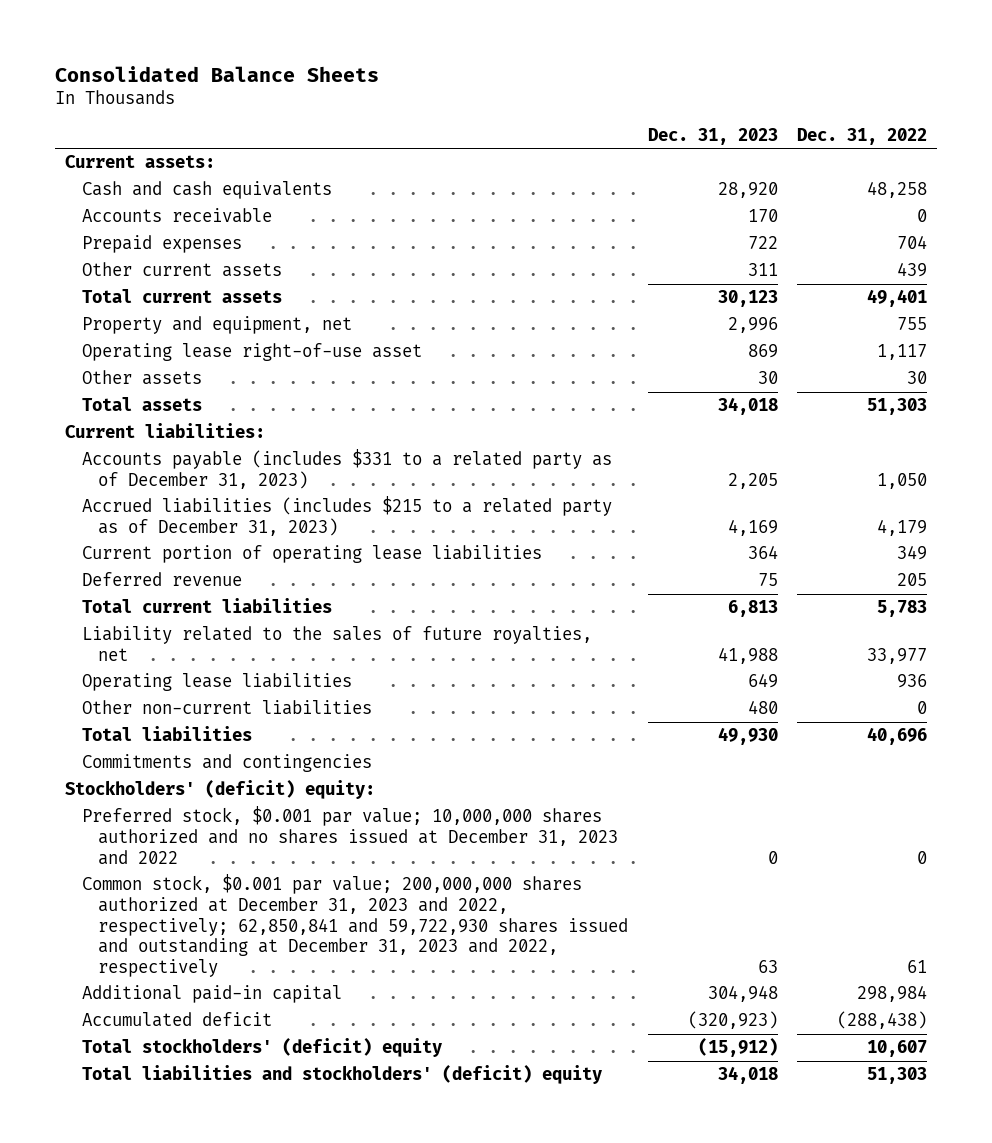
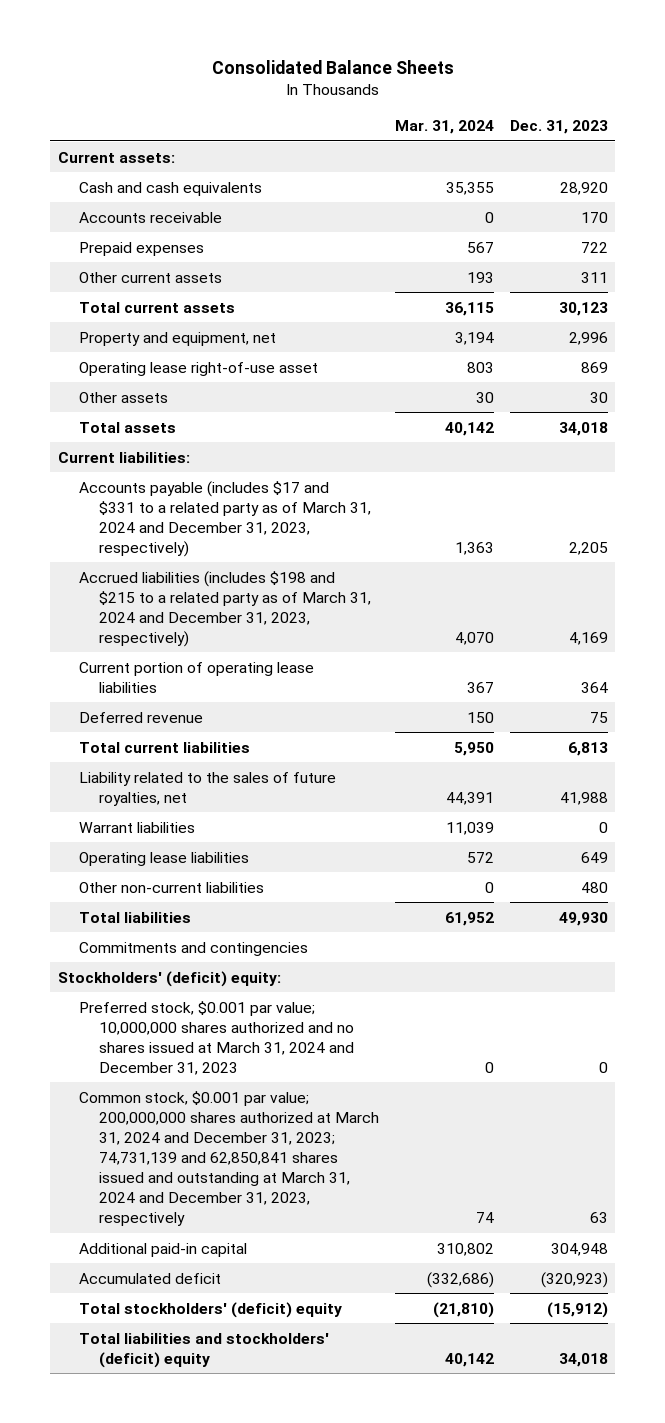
[797,127,928,145] Dec. 31, 2022 -> none
none -> [394,119,494,134] Mar. 31, 2024
[81,449,612,489] Accounts payable (includes $331 to a related party as of December 31, 2023) -> [78,480,372,557] Accounts payable (includes $17 and $331 to a related party as of March 31, 2024 and December 31, 2023, respectively)
[81,496,612,536] Accrued liabilities (includes $215 to a related party as of December 31, 2023) -> [78,570,372,647] Accrued liabilities (includes $198 and $215 to a related party as of March 31, 2024 and December 31, 2023, respectively)
none -> [78,821,195,833] Warrant liabilities
[81,806,619,865] Preferred stock, $0.001 par value; 10,000,000 shares authorized and no shares issued at December 31, 2023 and 2022 -> [78,1000,355,1075] Preferred stock, $0.001 par value; 10,000,000 shares authorized and no shares issued at March 31, 2024 and December 31, 2023
[81,874,629,977] Common stock, $0.001 par value; 200,000,000 shares authorized at December 31, 2023 and 2022, respectively; 62,850,841 and 59,722,930 shares issued and outstanding at December 31, 2023 and 2022, respectively -> [78,1090,380,1226] Common stock, $0.001 par value; 200,000,000 shares authorized at March 31, 2024 and December 31, 2023; 74,731,139 and 62,850,841 shares issued and outstanding at March 31, 2024 and December 31, 2023, respectively

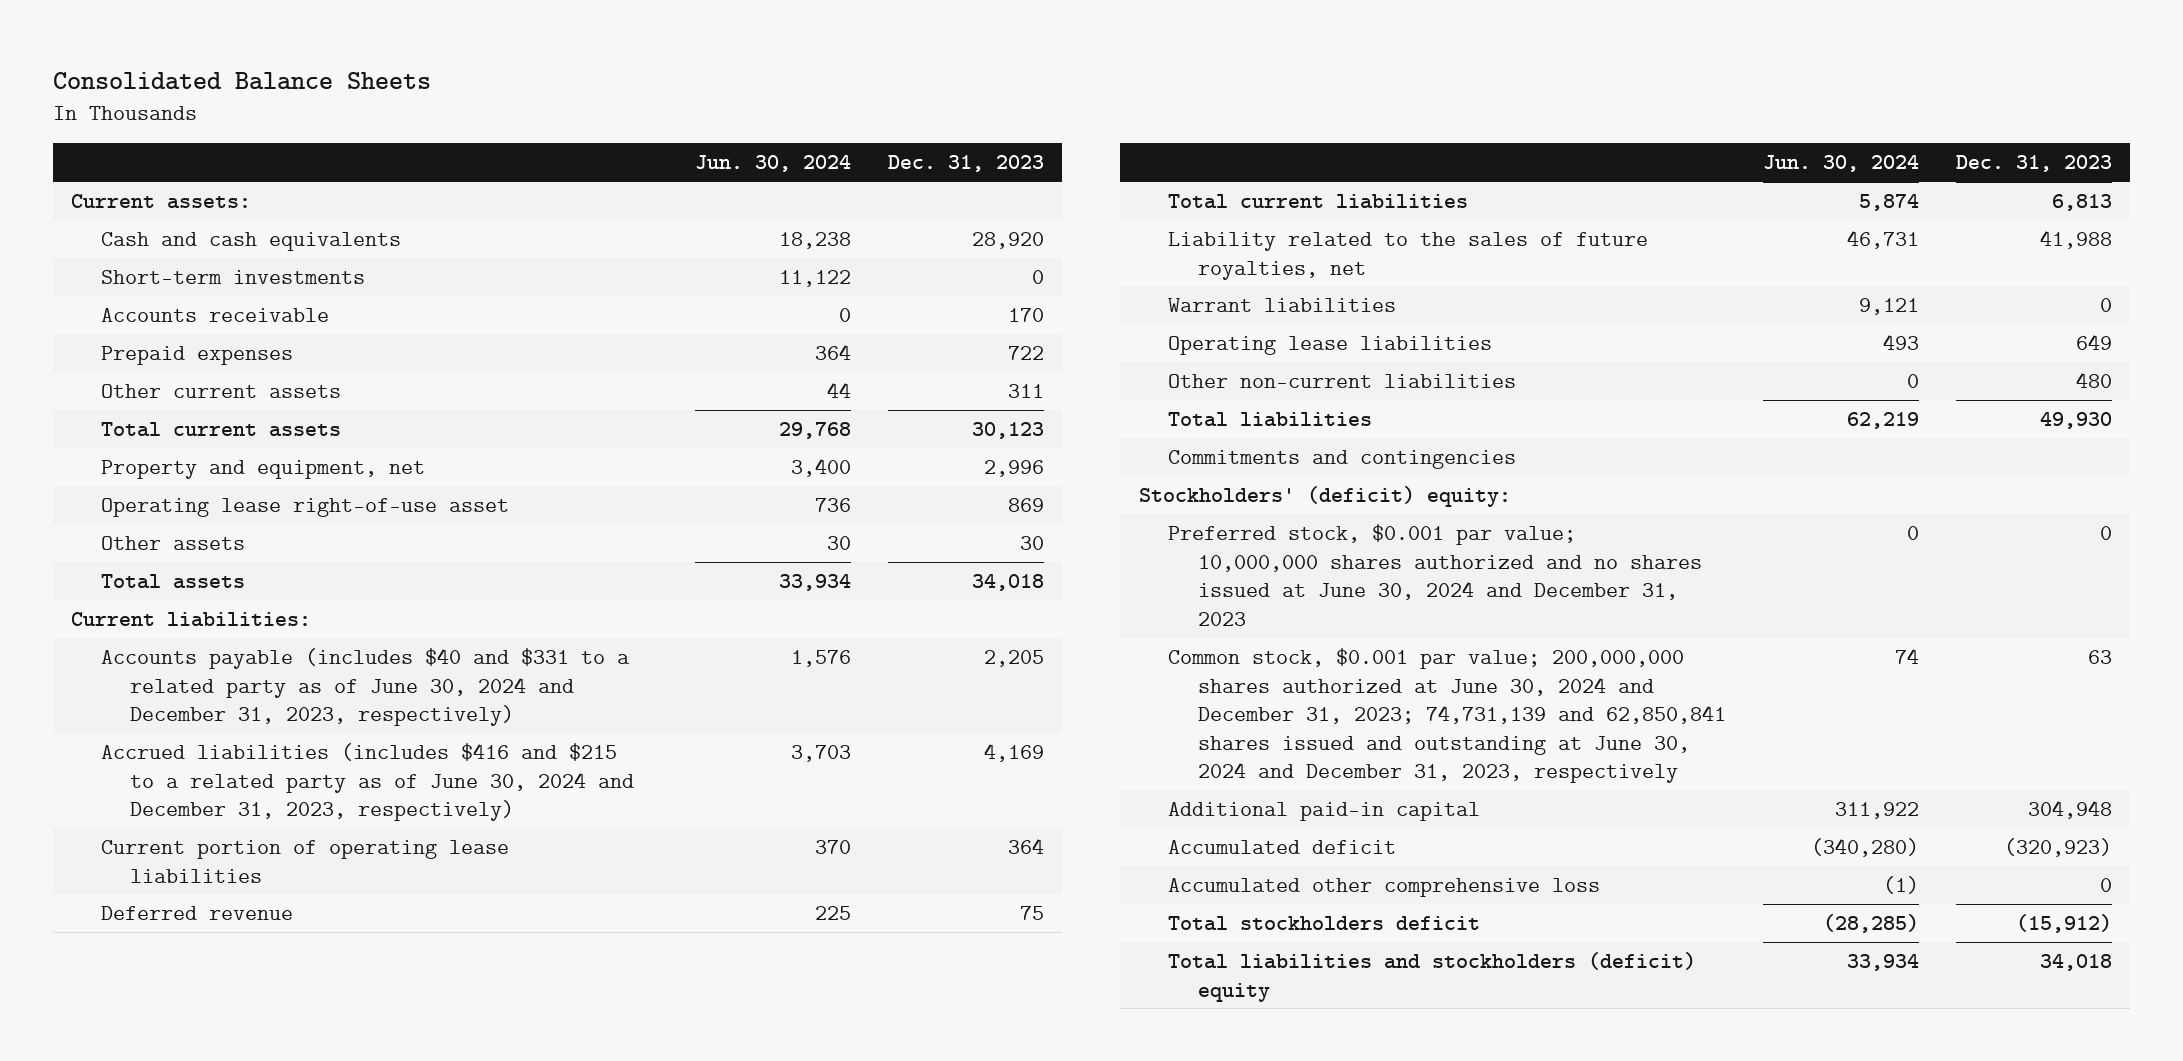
[394,119,494,134] Mar. 31, 2024 -> none
none -> [695,155,852,173] Jun. 30, 2024
none -> [100,270,365,285] Short-term investments
[78,480,372,557] Accounts payable (includes $17 and $331 to a related party as of March 31, 2024 and December 31, 2023, respectively) -> [100,648,630,727] Accounts payable (includes $40 and $331 to a related party as of June 30, 2024 and December 31, 2023, respectively)
[78,570,372,647] Accrued liabilities (includes $198 and $215 to a related party as of March 31, 2024 and December 31, 2023, respectively) -> [100,743,635,822] Accrued liabilities (includes $416 and $215 to a related party as of June 30, 2024 and December 31, 2023, respectively)
[78,1000,355,1075] Preferred stock, $0.001 par value; 10,000,000 shares authorized and no shares issued at March 31, 2024 and December 31, 2023 -> [1168,524,1702,626] Preferred stock, $0.001 par value; 10,000,000 shares authorized and no shares issued at June 30, 2024 and December 31, 2023
[78,1090,380,1226] Common stock, $0.001 par value; 200,000,000 shares authorized at March 31, 2024 and December 31, 2023; 74,731,139 and 62,850,841 shares issued and outstanding at March 31, 2024 and December 31, 2023, respectively -> [1168,648,1726,784] Common stock, $0.001 par value; 200,000,000 shares authorized at June 30, 2024 and December 31, 2023; 74,731,139 and 62,850,841 shares issued and outstanding at June 30, 2024 and December 31, 2023, respectively
none -> [1168,878,1601,898] Accumulated other comprehensive loss
[78,1301,342,1318] Total stockholders' (deficit) equity -> [1168,916,1481,932] Total stockholders deficit
[78,1332,329,1368] Total liabilities and stockholders' (deficit) equity -> [1168,952,1697,1002] Total liabilities and stockholders (deficit) equity

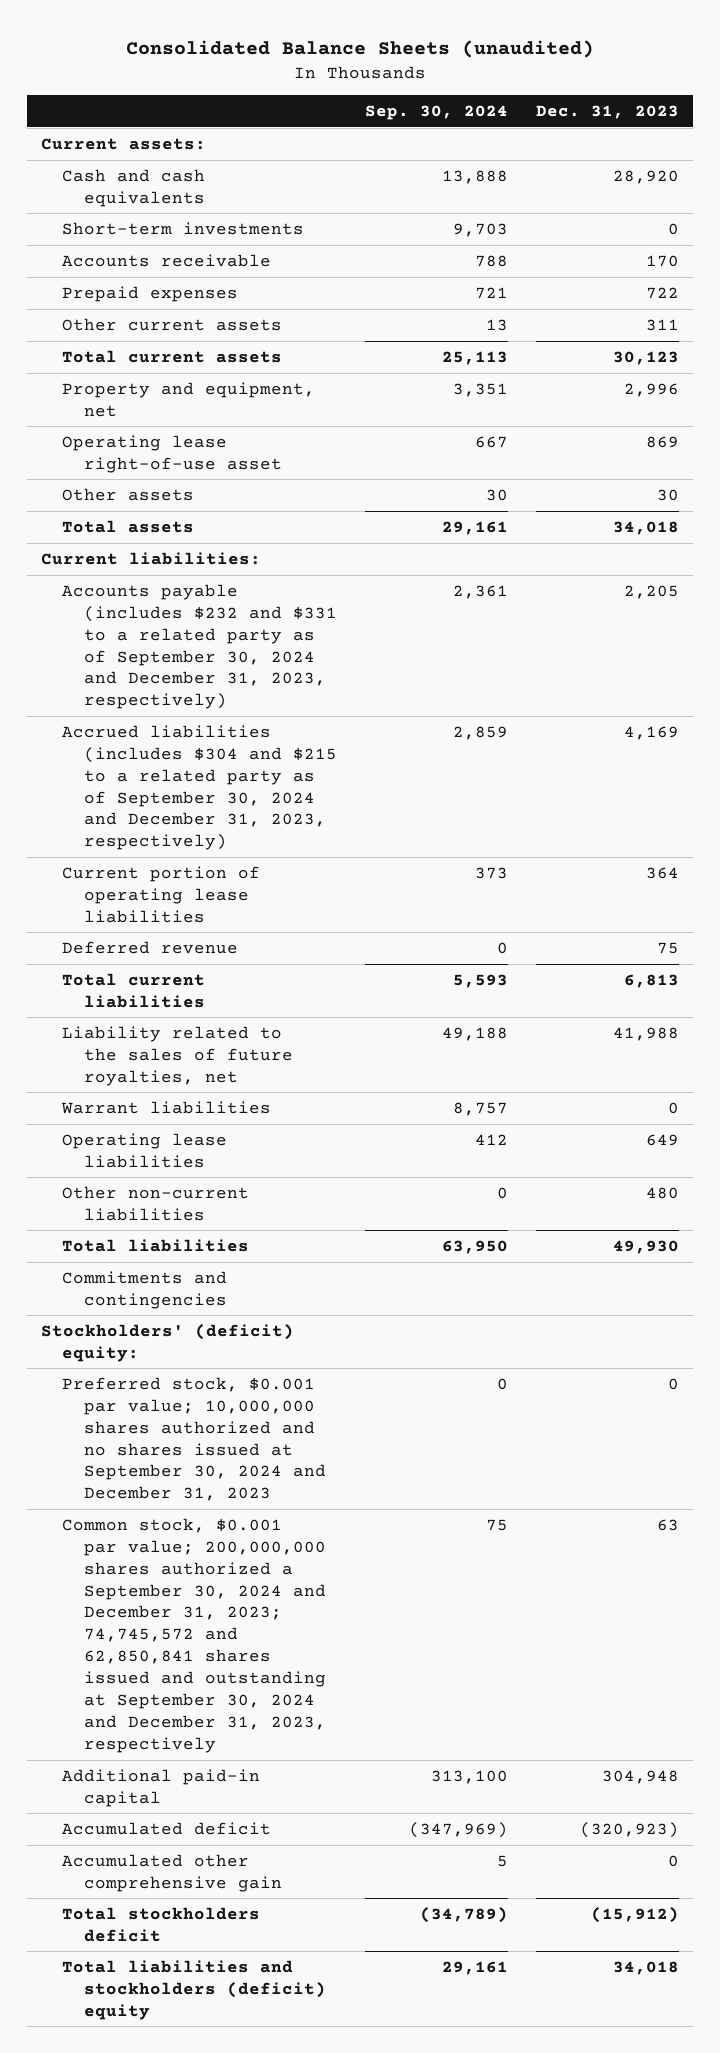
[52,71,431,90] Consolidated Balance Sheets -> [125,40,594,59] Consolidated Balance Sheets (unaudited)
[695,155,852,173] Jun. 30, 2024 -> none
none -> [364,105,508,121] Sep. 30, 2024
[100,648,630,727] Accounts payable (includes $40 and $331 to a related party as of June 30, 2024 and December 31, 2023, respectively) -> [62,583,337,710] Accounts payable (includes $232 and $331 to a related party as of September 30, 2024 and December 31, 2023, respectively)
[100,743,635,822] Accrued liabilities (includes $416 and $215 to a related party as of June 30, 2024 and December 31, 2023, respectively) -> [62,724,337,851] Accrued liabilities (includes $304 and $215 to a related party as of September 30, 2024 and December 31, 2023, respectively)
[1168,524,1702,626] Preferred stock, $0.001 par value; 10,000,000 shares authorized and no shares issued at June 30, 2024 and December 31, 2023 -> [62,1376,326,1502] Preferred stock, $0.001 par value; 10,000,000 shares authorized and no shares issued at September 30, 2024 and December 31, 2023
[1168,648,1726,784] Common stock, $0.001 par value; 200,000,000 shares authorized at June 30, 2024 and December 31, 2023; 74,731,139 and 62,850,841 shares issued and outstanding at June 30, 2024 and December 31, 2023, respectively -> [62,1517,326,1753] Common stock, $0.001 par value; 200,000,000 shares authorized a September 30, 2024 and December 31, 2023; 74,745,572 and 62,850,841 shares issued and outstanding at September 30, 2024 and December 31, 2023, respectively
[1168,878,1601,898] Accumulated other comprehensive loss -> [62,1853,282,1892] Accumulated other comprehensive gain

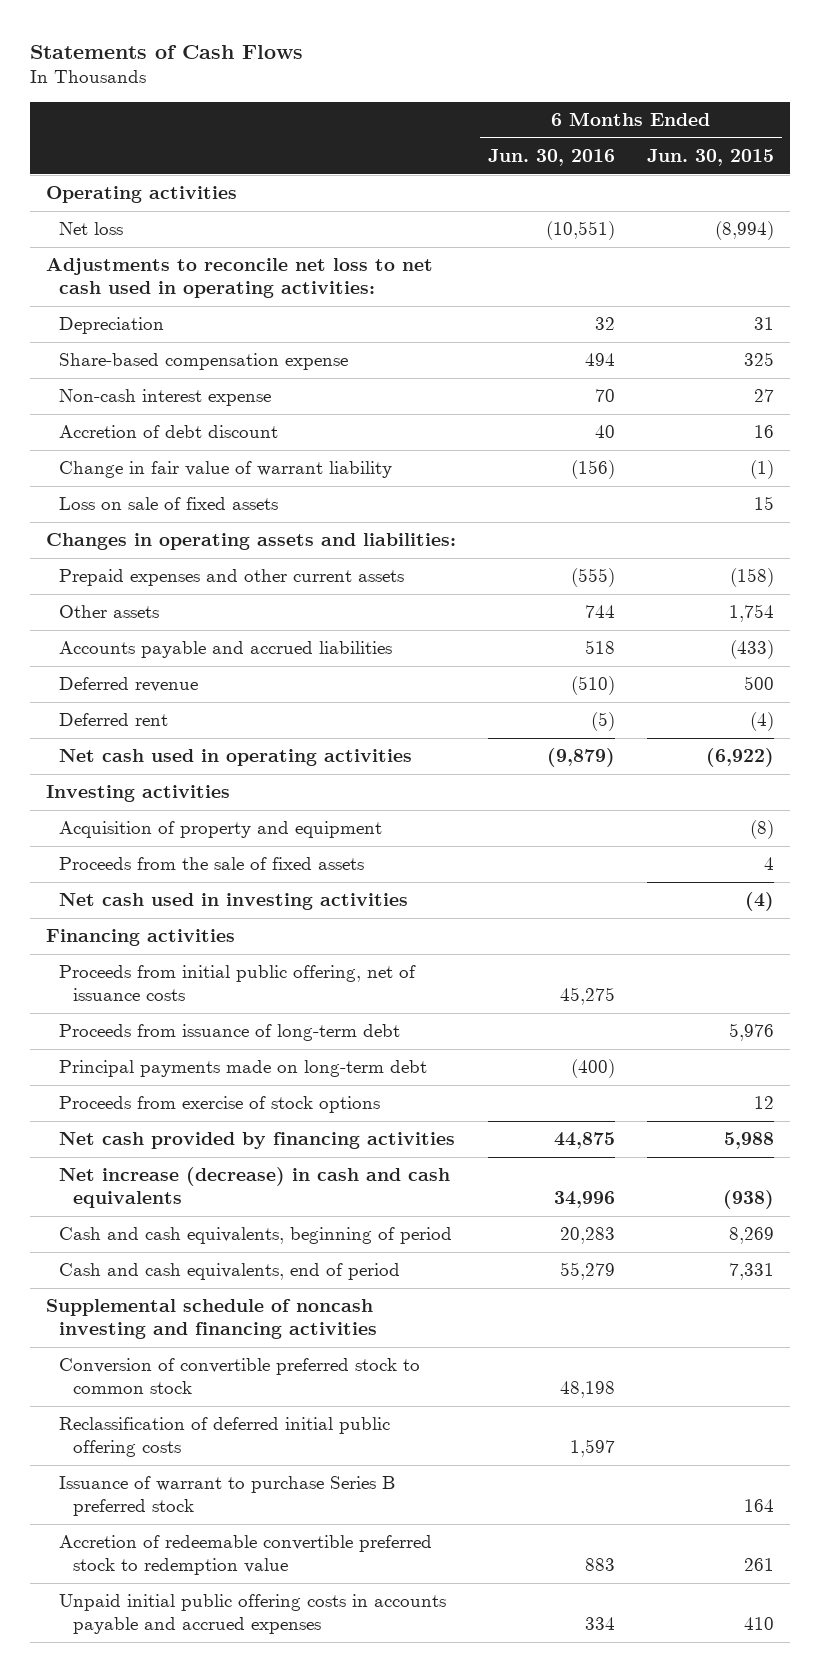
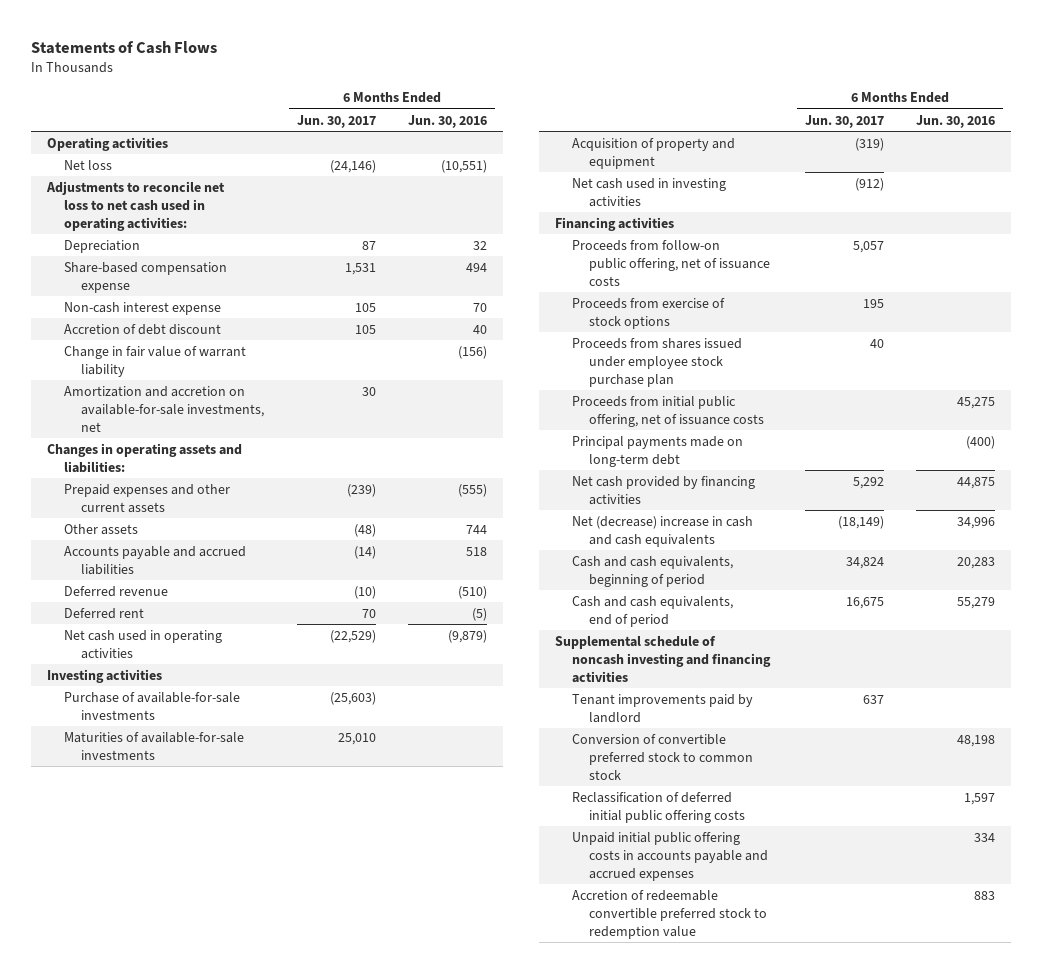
[647,149,775,167] Jun. 30, 2015 -> none
none -> [296,114,376,128] Jun. 30, 2017
[59,497,279,511] Loss on sale of fixed assets -> none
none -> [64,385,265,432] Amortization and accretion on available-for-sale investments, net
none -> [64,691,241,720] Purchase of available-for-sale investments
none -> [64,731,245,760] Maturities of available-for-sale investments
[59,857,365,871] Proceeds from the sale of fixed assets -> none
none -> [572,239,771,286] Proceeds from follow-on public offering, net of issuance costs
[59,1096,381,1114] Proceeds from exercise of stock options -> [572,297,726,329] Proceeds from exercise of stock options
none -> [572,337,743,387] Proceeds from shares issued under employee stock purchase plan
[59,1024,401,1042] Proceeds from issuance of long-term debt -> none
[59,1167,451,1209] Net increase (decrease) in cash and cash equivalents -> [572,515,754,547] Net (decrease) increase in cash and cash equivalents
none -> [572,693,754,723] Tenant improvements paid by landlord
[59,1476,396,1517] Issuance of warrant to purchase Series B preferred stock -> none
[59,1535,433,1576] Accretion of redeemable convertible preferred stock to redemption value -> [572,889,768,939] Accretion of redeemable convertible preferred stock to redemption value

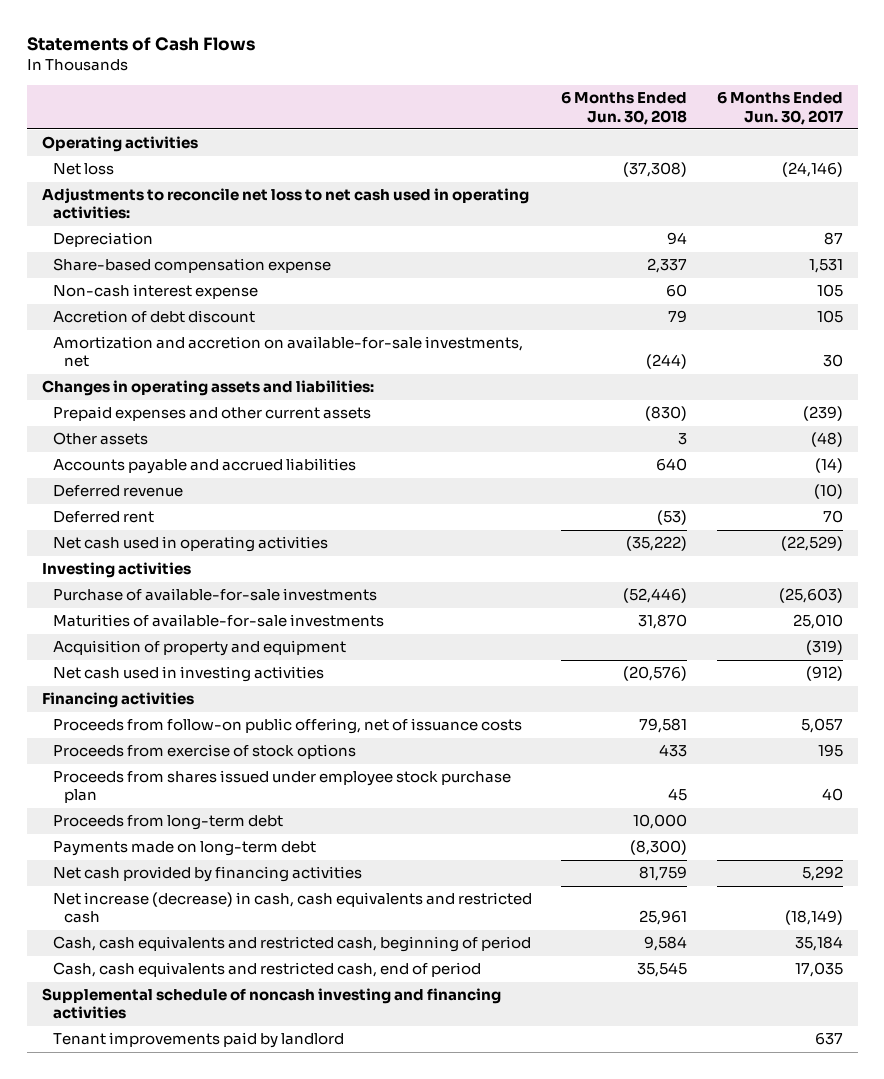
[408,114,488,128] Jun. 30, 2016 -> none
none -> [561,91,688,125] 6 Months Ended Jun. 30, 2018
[64,345,247,377] Change in fair value of warrant liability -> none
[572,395,765,427] Proceeds from initial public offering, net of issuance costs -> none
none -> [52,815,283,831] Proceeds from long-term debt
[572,435,744,467] Principal payments made on long-term debt -> [52,841,316,857] Payments made on long-term debt
[572,515,754,547] Net (decrease) increase in cash and cash equivalents -> [52,892,532,924] Net increase (decrease) in cash, cash equivalents and restricted cash
[572,555,734,587] Cash and cash equivalents, beginning of period -> [52,936,531,953] Cash, cash equivalents and restricted cash, beginning of period
[845,556,884,569] 34,824 -> [794,936,843,952] 35,184
[572,595,734,627] Cash and cash equivalents, end of period -> [52,962,481,978] Cash, cash equivalents and restricted cash, end of period
[845,596,884,609] 16,675 -> [794,962,843,978] 17,035
[572,733,754,780] Conversion of convertible preferred stock to common stock -> none
[572,791,746,823] Reclassification of deferred initial public offering costs -> none
[572,831,769,881] Unpaid initial public offering costs in accounts payable and accrued expenses -> none
[572,889,768,939] Accretion of redeemable convertible preferred stock to redemption value -> none

